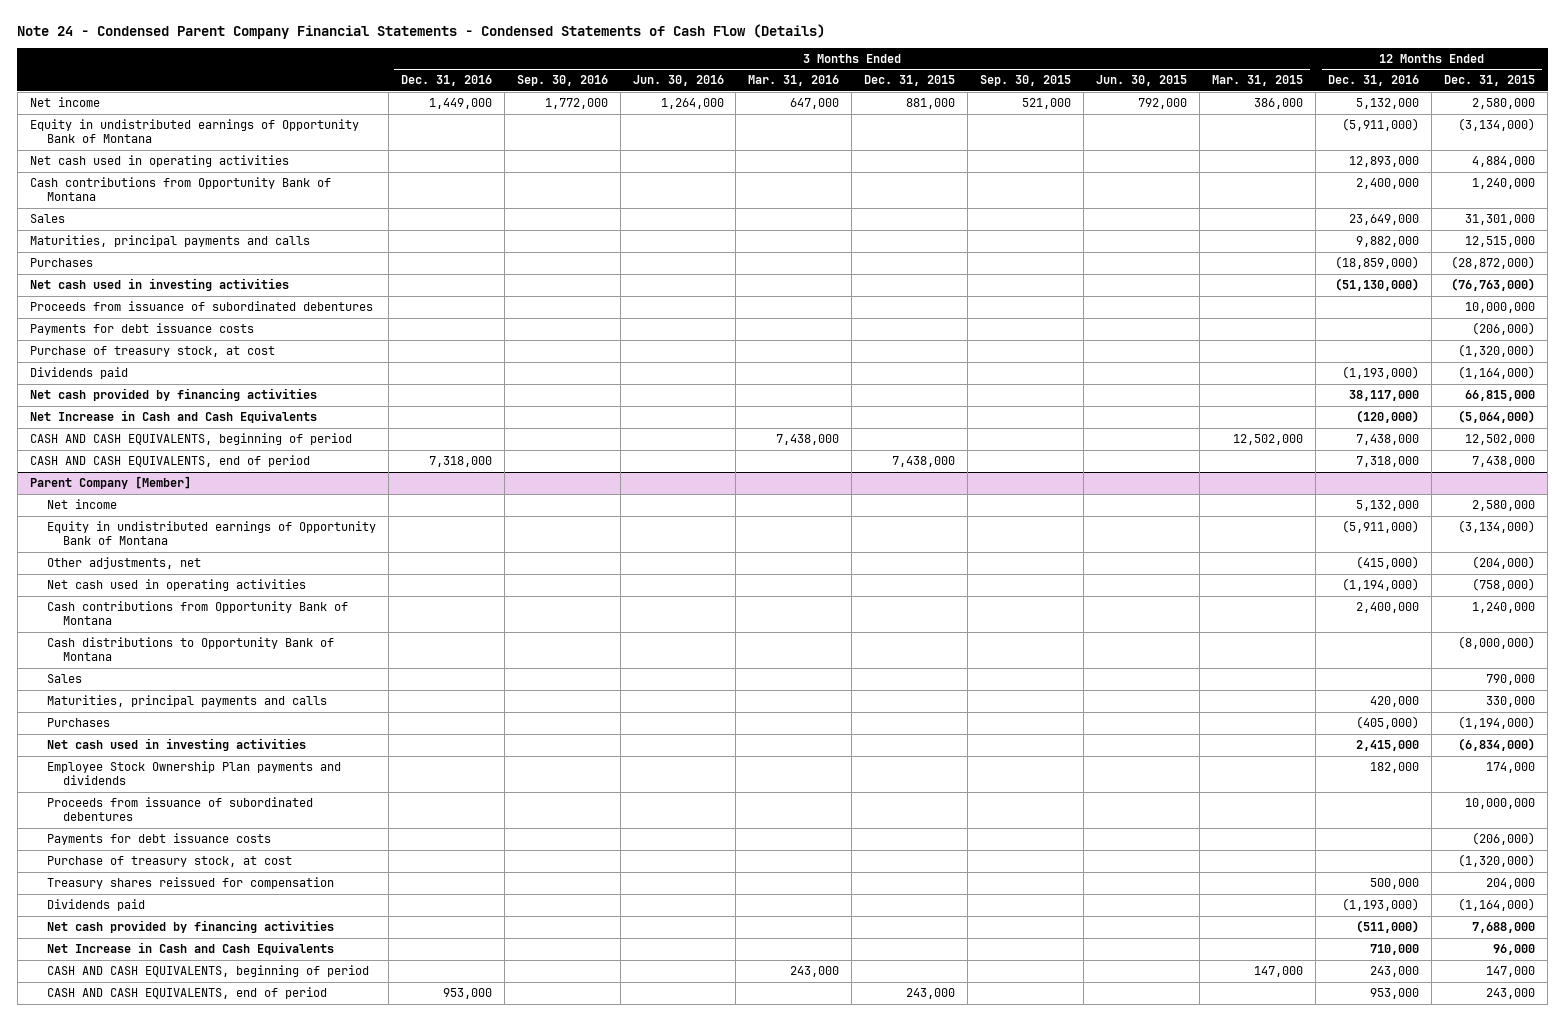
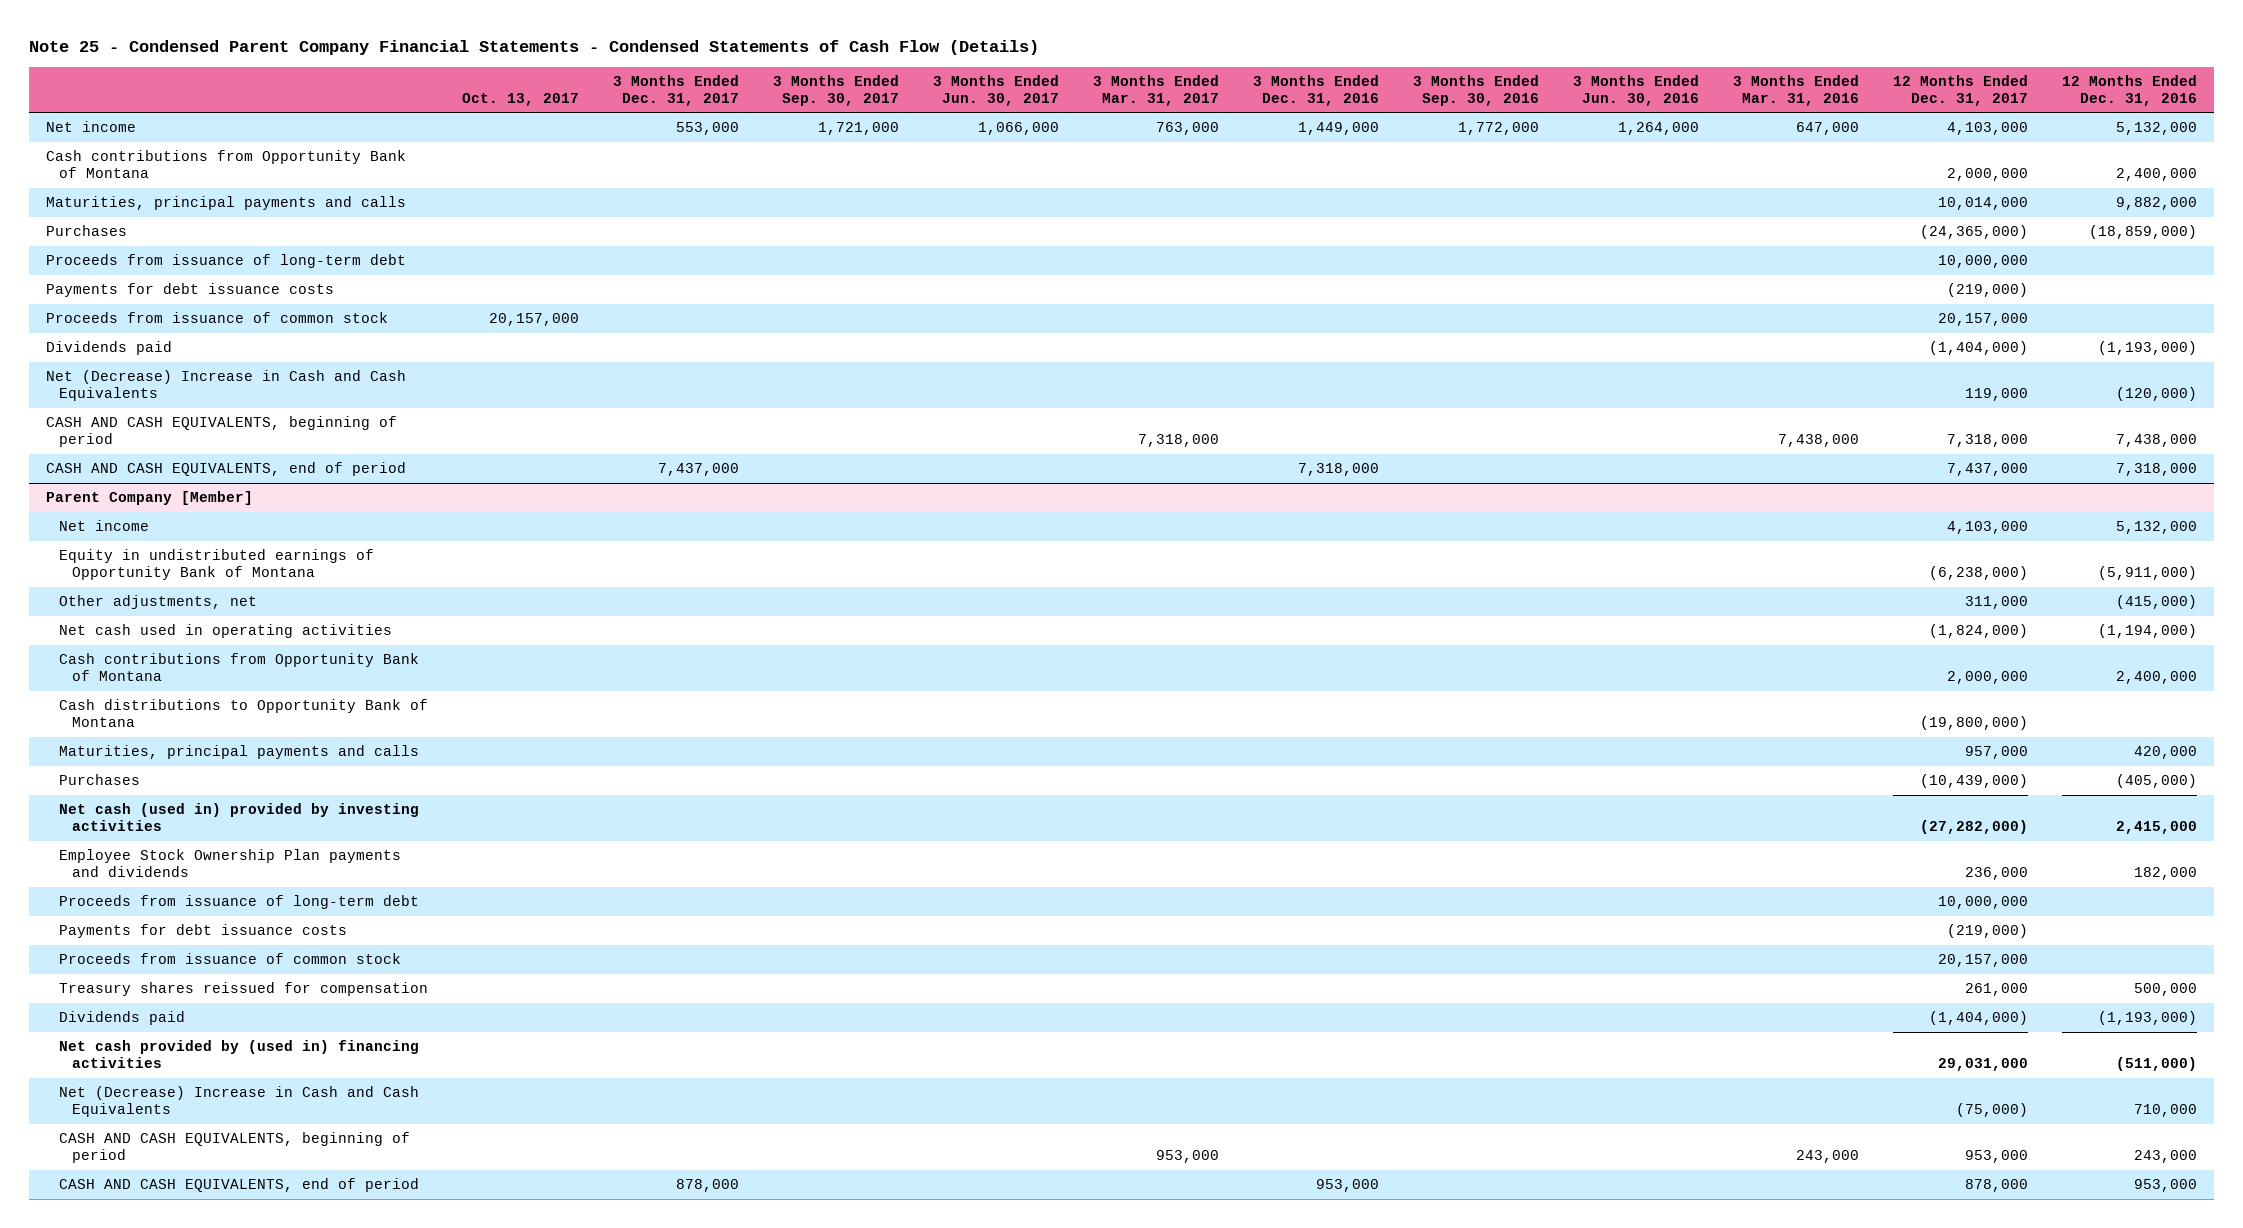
[17,23,826,39] Note 24 - Condensed Parent Company Financial Statements - Condensed Statements of Cash Flow (Details) -> [29,39,1040,55] Note 25 - Condensed Parent Company Financial Statements - Condensed Statements of Cash Flow (Details)
[864,75,956,87] Dec. 31, 2015 -> none
[980,75,1072,87] Sep. 30, 2015 -> none
[1096,75,1188,87] Jun. 30, 2015 -> none
[1212,75,1304,87] Mar. 31, 2015 -> none
[1444,75,1536,87] Dec. 31, 2015 -> none
none -> [461,92,579,106] Oct. 13, 2017
none -> [612,74,739,106] 3 Months Ended Dec. 31, 2017
none -> [772,74,899,106] 3 Months Ended Sep. 30, 2017
none -> [932,74,1059,106] 3 Months Ended Jun. 30, 2017
none -> [1092,74,1219,106] 3 Months Ended Mar. 31, 2017
none -> [1892,74,2028,106] 12 Months Ended Dec. 31, 2017
[29,119,359,144] Equity in undistributed earnings of Opportunity Bank of Montana -> none
[29,155,289,168] Net cash used in operating activities -> none
[29,214,65,224] Sales -> none
[29,278,289,292] Net cash used in investing activities -> none
[29,301,373,312] Proceeds from issuance of subordinated debentures -> none
none -> [46,254,407,269] Proceeds from issuance of long-term debt
[29,346,275,358] Purchase of treasury stock, at cost -> none
none -> [46,312,389,324] Proceeds from issuance of common stock
[29,388,317,402] Net cash provided by financing activities -> none
[29,410,317,424] Net Increase in Cash and Cash Equivalents -> [46,370,407,402] Net (Decrease) Increase in Cash and Cash Equivalents
[46,674,82,684] Sales -> none
[46,738,306,752] Net cash used in investing activities -> [59,803,420,832] Net cash (used in) provided by investing activities
[46,797,313,822] Proceeds from issuance of subordinated debentures -> none
none -> [59,895,420,910] Proceeds from issuance of long-term debt
[46,856,292,868] Purchase of treasury stock, at cost -> none
none -> [59,953,402,965] Proceeds from issuance of common stock
[46,920,334,934] Net cash provided by financing activities -> [59,1040,420,1069] Net cash provided by (used in) financing activities
[46,942,334,956] Net Increase in Cash and Cash Equivalents -> [59,1086,420,1118] Net (Decrease) Increase in Cash and Cash Equivalents

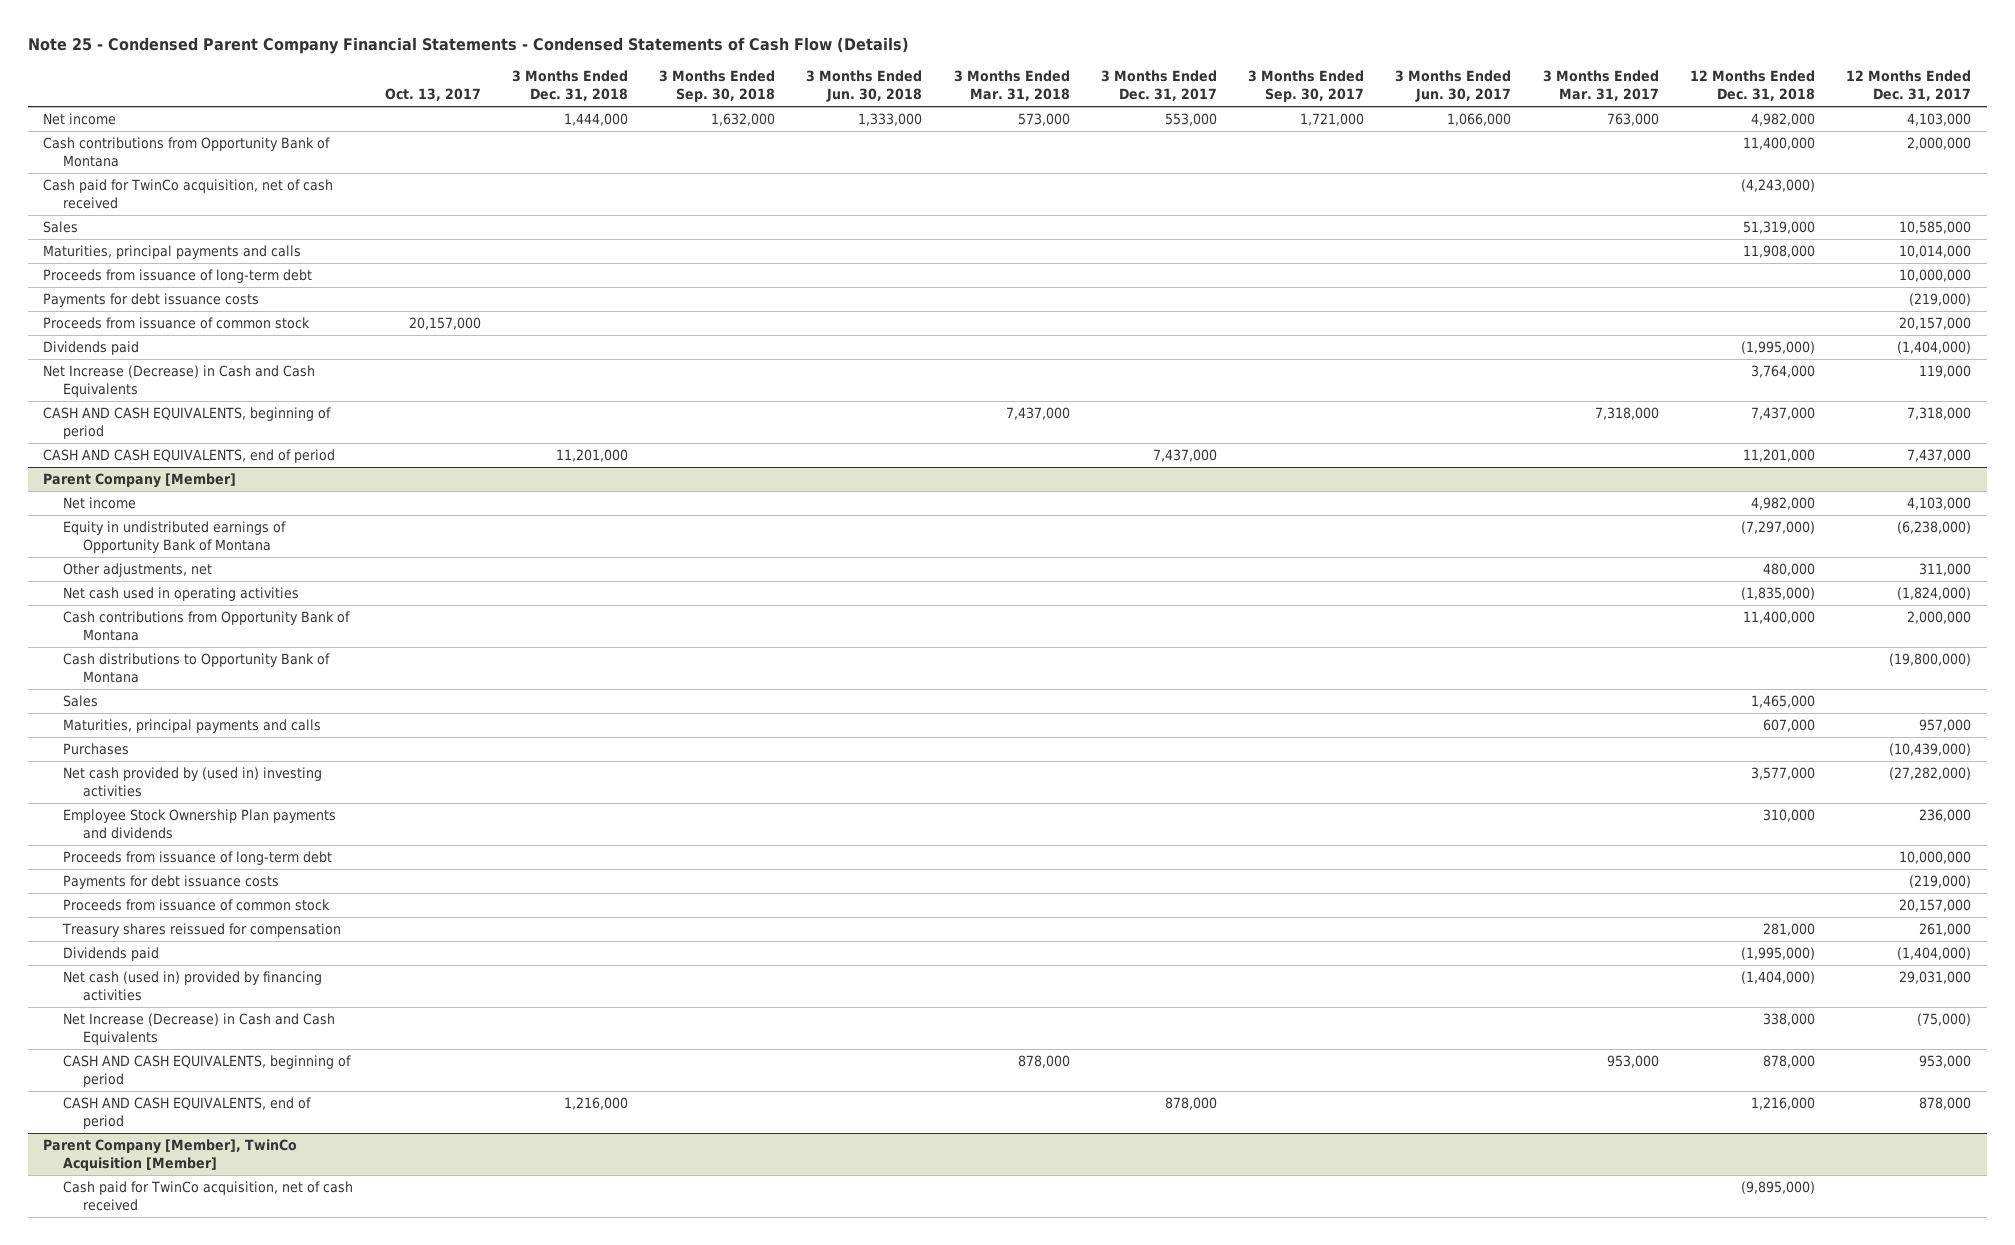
[1252,74,1379,106] 3 Months Ended Dec. 31, 2016 -> none
[1412,74,1539,106] 3 Months Ended Sep. 30, 2016 -> none
[1572,74,1699,106] 3 Months Ended Jun. 30, 2016 -> none
[1732,74,1859,106] 3 Months Ended Mar. 31, 2016 -> none
[2061,74,2197,106] 12 Months Ended Dec. 31, 2016 -> none
none -> [511,69,628,102] 3 Months Ended Dec. 31, 2018
none -> [659,69,776,103] 3 Months Ended Sep. 30, 2018
none -> [806,69,923,103] 3 Months Ended Jun. 30, 2018
none -> [953,69,1070,102] 3 Months Ended Mar. 31, 2018
none -> [1689,69,1815,102] 12 Months Ended Dec. 31, 2018
none -> [43,179,334,210] Cash paid for TwinCo acquisition, net of cash received
none -> [43,221,79,234] Sales
[46,225,128,237] Purchases -> none
[46,370,407,402] Net (Decrease) Increase in Cash and Cash Equivalents -> [43,365,316,398] Net Increase (Decrease) in Cash and Cash Equivalents
none -> [63,695,99,708] Sales
[59,803,420,832] Net cash (used in) provided by investing activities -> [63,767,323,798] Net cash provided by (used in) investing activities
[59,1040,420,1069] Net cash provided by (used in) financing activities -> [63,971,323,1002] Net cash (used in) provided by financing activities
[59,1086,420,1118] Net (Decrease) Increase in Cash and Cash Equivalents -> [63,1013,336,1046] Net Increase (Decrease) in Cash and Cash Equivalents
none -> [43,1139,298,1172] Parent Company [Member], TwinCo Acquisition [Member]
none -> [63,1181,354,1212] Cash paid for TwinCo acquisition, net of cash received

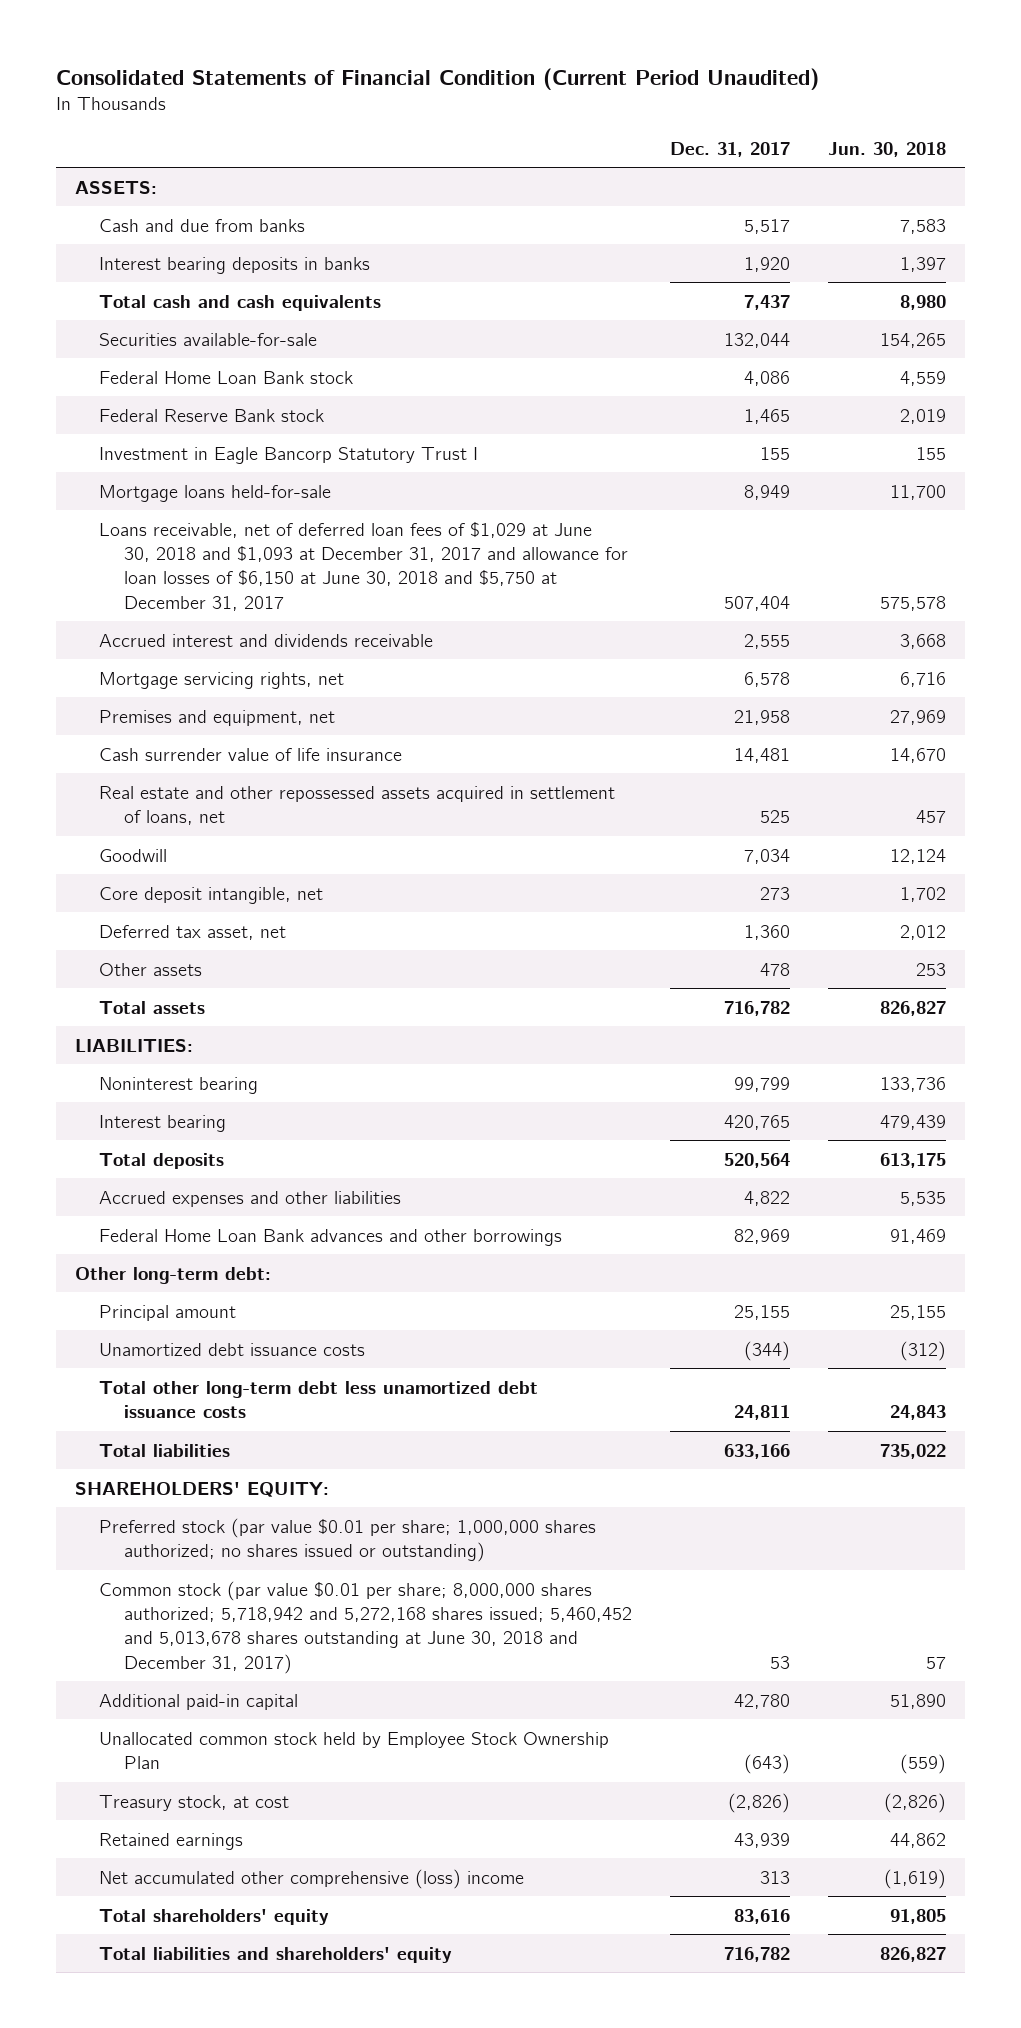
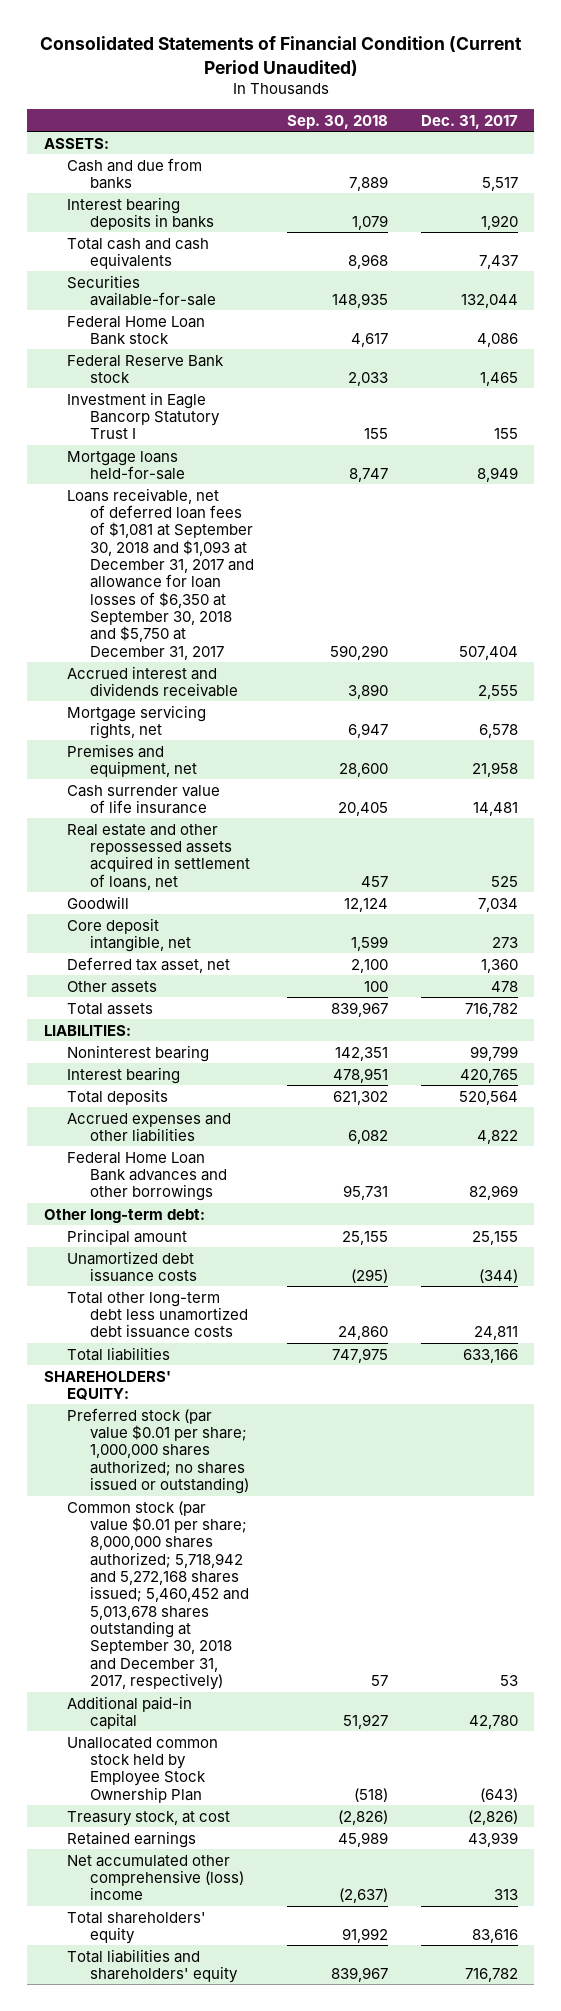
[828,141,947,157] Jun. 30, 2018 -> none
none -> [286,114,388,129] Sep. 30, 2018
[99,521,629,611] Loans receivable, net of deferred loan fees of $1,029 at June 30, 2018 and $1,093 at December 31, 2017 and allowance for loan losses of $6,150 at June 30, 2018 and $5,750 at December 31, 2017 -> [66,487,254,660] Loans receivable, net of deferred loan fees of $1,081 at September 30, 2018 and $1,093 at December 31, 2017 and allowance for loan losses of $6,350 at September 30, 2018 and $5,750 at December 31, 2017
[99,1580,633,1674] Common stock (par value $0.01 per share; 8,000,000 shares authorized; 5,718,942 and 5,272,168 shares issued; 5,460,452 and 5,013,678 shares outstanding at June 30, 2018 and December 31, 2017) -> [66,1500,249,1691] Common stock (par value $0.01 per share; 8,000,000 shares authorized; 5,718,942 and 5,272,168 shares issued; 5,460,452 and 5,013,678 shares outstanding at September 30, 2018 and December 31, 2017, respectively)

